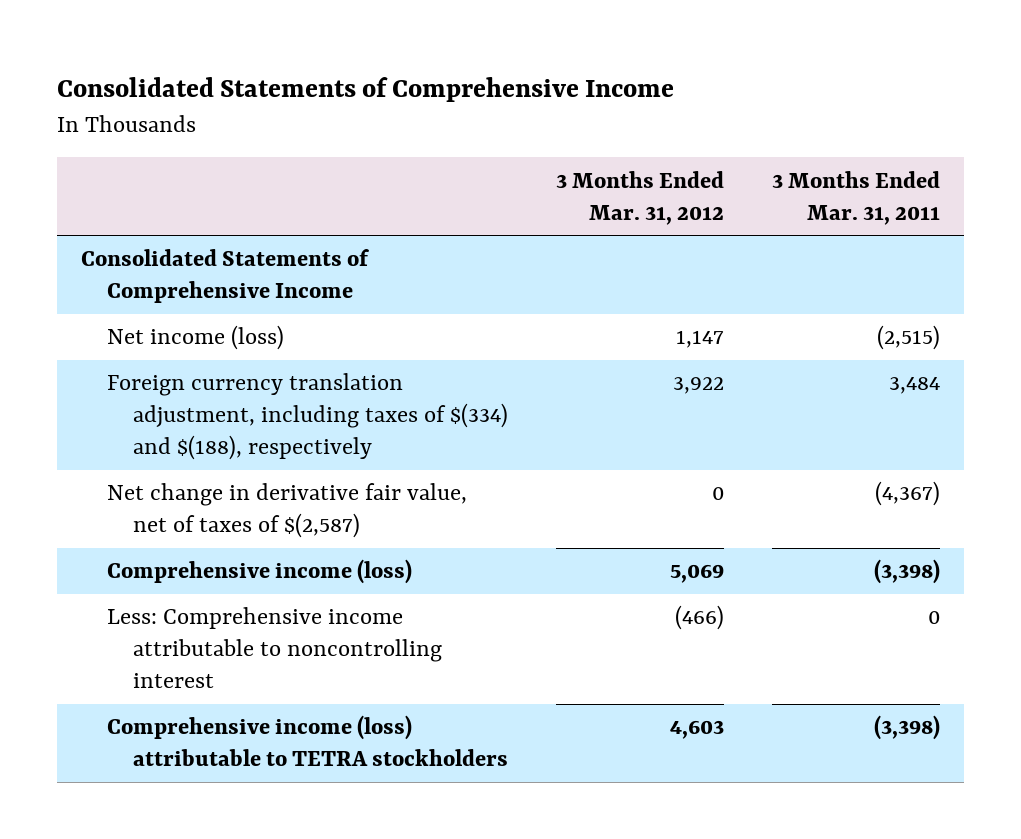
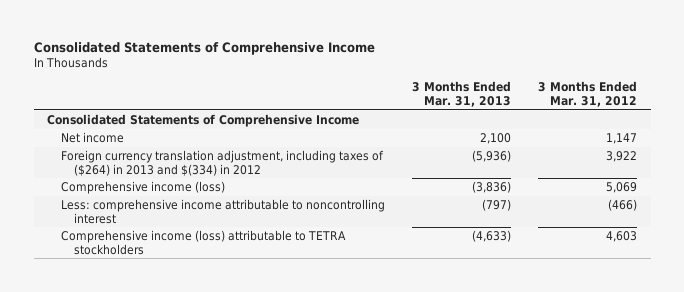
[772,170,941,225] 3 Months Ended Mar. 31, 2011 -> none
none -> [411,81,511,108] 3 Months Ended Mar. 31, 2013
[106,483,467,539] Net change in derivative fair value, net of taxes of $(2,587) -> none
[106,325,284,351] Net income (loss) -> [60,131,124,143] Net income
[106,373,508,461] Foreign currency translation adjustment, including taxes of $(334) and $(188), respectively -> [60,149,384,176] Foreign currency translation adjustment, including taxes of ($264) in 2013 and $(334) in 2012
[106,607,442,689] Less: Comprehensive income attributable to noncontrolling interest -> [60,198,385,224] Less: comprehensive income attributable to noncontrolling interest

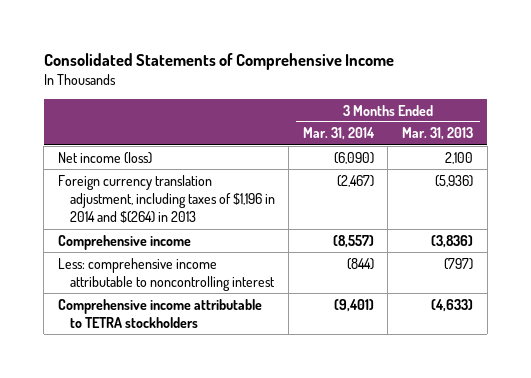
[537,81,637,108] 3 Months Ended Mar. 31, 2012 -> none
none -> [302,127,375,141] Mar. 31, 2014
[47,113,360,127] Consolidated Statements of Comprehensive Income -> none
[60,131,124,143] Net income -> [57,151,152,164] Net income (loss)
[60,149,384,176] Foreign currency translation adjustment, including taxes of ($264) in 2013 and $(334) in 2012 -> [57,174,275,224] Foreign currency translation adjustment, including taxes of $1,196 in 2014 and $(264) in 2013
[60,180,225,194] Comprehensive income (loss) -> [57,234,191,250] Comprehensive income
[60,229,346,255] Comprehensive income (loss) attributable to TETRA stockholders -> [57,298,262,328] Comprehensive income attributable to TETRA stockholders

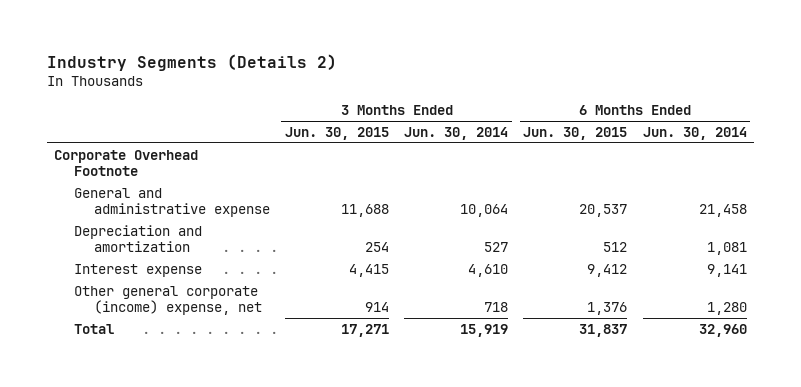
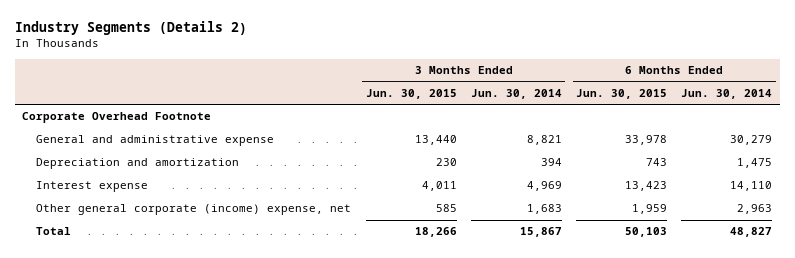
[341,204,390,218] 11,688 -> [414,135,457,146] 13,440
[460,204,509,218] 10,064 -> [526,135,562,146] 8,821
[579,204,628,218] 20,537 -> [625,135,668,146] 33,978
[698,204,747,218] 21,458 -> [730,135,773,146] 30,279
[365,242,390,253] 254 -> [435,158,457,167] 230
[484,242,509,253] 527 -> [540,158,562,167] 394
[603,242,628,253] 512 -> [646,158,668,167] 743
[706,242,747,256] 1,081 -> [737,158,773,169] 1,475
[349,263,390,277] 4,415 -> [421,181,457,192] 4,011
[468,263,509,277] 4,610 -> [526,181,562,192] 4,969
[587,263,628,277] 9,412 -> [625,181,668,192] 13,423
[706,263,747,277] 9,141 -> [730,181,773,192] 14,110
[365,302,390,313] 914 -> [435,204,457,213] 585
[484,302,509,313] 718 -> [526,204,562,215] 1,683
[587,302,628,316] 1,376 -> [632,204,668,215] 1,959
[706,302,747,316] 1,280 -> [737,204,773,215] 2,963
[341,323,390,337] 17,271 -> [414,227,457,238] 18,266
[460,323,509,337] 15,919 -> [519,227,562,238] 15,867
[579,323,628,337] 31,837 -> [625,227,668,238] 50,103
[698,323,747,337] 32,960 -> [730,227,773,238] 48,827

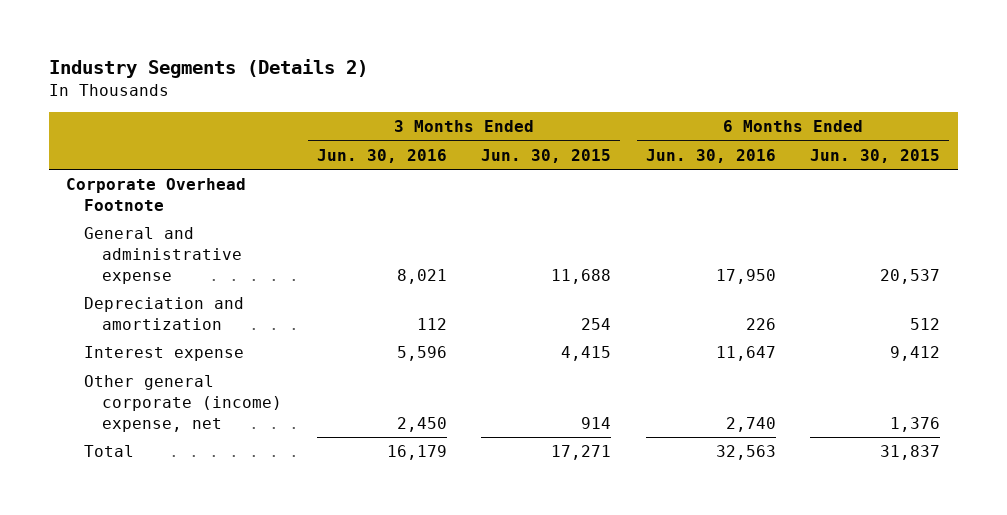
[470,88,562,99] Jun. 30, 2014 -> none
[681,88,773,99] Jun. 30, 2014 -> none
none -> [316,148,447,163] Jun. 30, 2016
none -> [645,148,776,163] Jun. 30, 2016
[414,135,457,146] 13,440 -> [551,268,612,284] 11,688
[625,135,668,146] 33,978 -> [880,268,941,284] 20,537
[435,158,457,167] 230 -> [581,317,612,330] 254
[646,158,668,167] 743 -> [910,317,941,330] 512
[421,181,457,192] 4,011 -> [561,346,612,362] 4,415
[625,181,668,192] 13,423 -> [890,346,941,362] 9,412
[435,204,457,213] 585 -> [581,416,612,429] 914
[632,204,668,215] 1,959 -> [890,416,941,432] 1,376
[414,227,457,238] 18,266 -> [551,445,612,461] 17,271
[625,227,668,238] 50,103 -> [880,445,941,461] 31,837

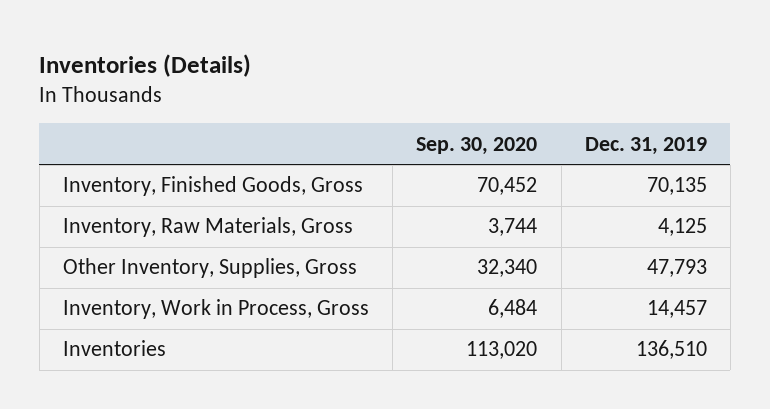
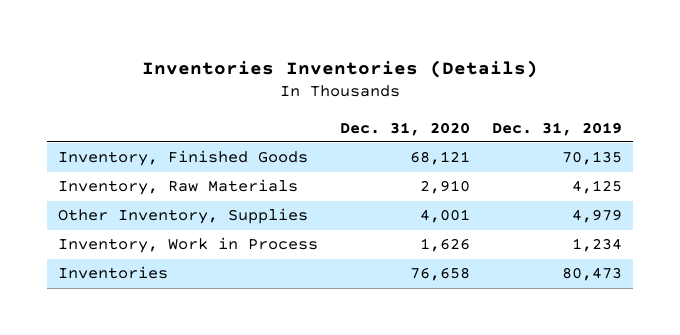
[39,53,252,77] Inventories (Details) -> [142,59,539,78] Inventories Inventories (Details)
[416,136,538,155] Sep. 30, 2020 -> none
none -> [340,121,471,136] Dec. 31, 2020
[62,176,363,197] Inventory, Finished Goods, Gross -> [58,150,309,167] Inventory, Finished Goods
[62,217,353,238] Inventory, Raw Materials, Gross -> [58,179,299,196] Inventory, Raw Materials
[62,258,357,279] Other Inventory, Supplies, Gross -> [58,208,309,225] Other Inventory, Supplies
[646,259,707,278] 47,793 -> [571,209,622,224] 4,979
[62,299,369,320] Inventory, Work in Process, Gross -> [58,237,319,254] Inventory, Work in Process
[646,300,707,319] 14,457 -> [571,238,622,253] 1,234
[635,340,707,360] 136,510 -> [561,267,622,282] 80,473

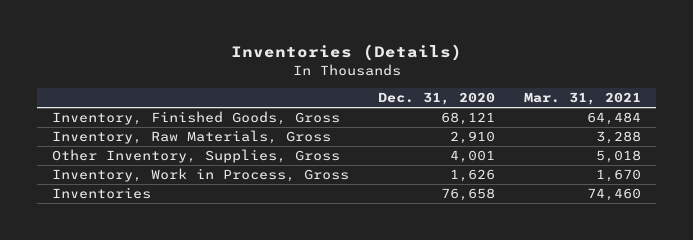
[142,59,539,78] Inventories Inventories (Details) -> [230,44,462,62] Inventories (Details)
[491,121,622,136] Dec. 31, 2019 -> none
none -> [524,92,642,106] Mar. 31, 2021
[58,150,309,167] Inventory, Finished Goods -> [51,111,340,126] Inventory, Finished Goods, Gross
[58,179,299,196] Inventory, Raw Materials -> [51,130,331,145] Inventory, Raw Materials, Gross
[58,208,309,225] Other Inventory, Supplies -> [51,149,340,164] Other Inventory, Supplies, Gross
[58,237,319,254] Inventory, Work in Process -> [51,168,349,183] Inventory, Work in Process, Gross

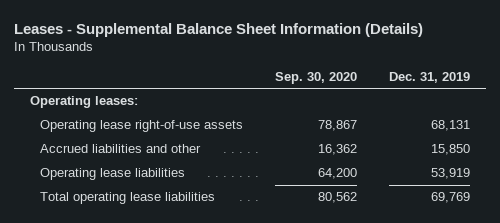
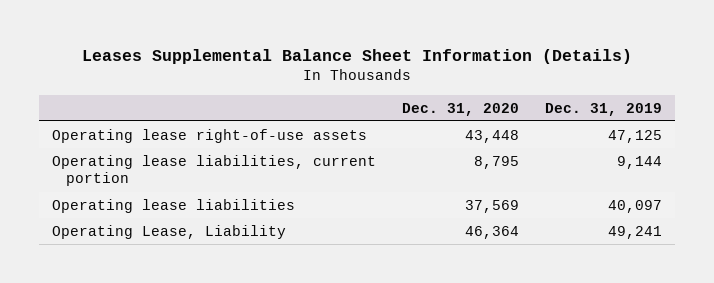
[13,22,423,37] Leases - Supplemental Balance Sheet Information (Details) -> [81,48,632,64] Leases Supplemental Balance Sheet Information (Details)
[274,71,357,84] Sep. 30, 2020 -> none
none -> [401,102,519,116] Dec. 31, 2020
[29,96,138,109] Operating leases: -> none
[39,144,201,154] Accrued liabilities and other -> none
[431,120,471,132] 68,131 -> [607,129,662,143] 47,125
none -> [51,154,376,187] Operating lease liabilities, current portion
[431,168,471,180] 53,919 -> [607,199,662,213] 40,097
[39,192,215,205] Total operating lease liabilities -> [51,224,286,239] Operating Lease, Liability
[431,192,471,204] 69,769 -> [607,225,662,239] 49,241

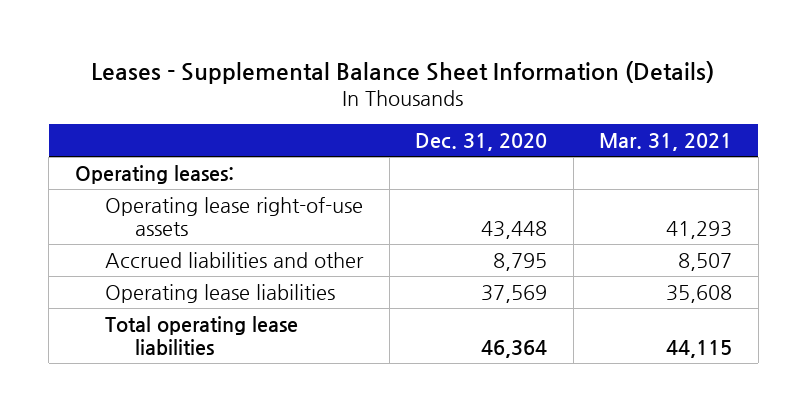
[81,48,632,64] Leases Supplemental Balance Sheet Information (Details) -> [91,60,715,84] Leases - Supplemental Balance Sheet Information (Details)
[544,102,662,116] Dec. 31, 2019 -> none
none -> [599,133,733,152] Mar. 31, 2021
none -> [74,164,234,184] Operating leases:
[51,154,376,187] Operating lease liabilities, current portion -> [105,251,365,268] Accrued liabilities and other
[51,224,286,239] Operating Lease, Liability -> [105,315,299,355] Total operating lease liabilities

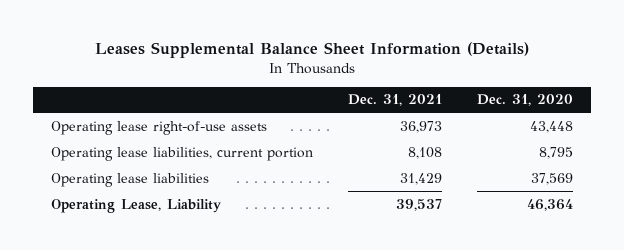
[91,60,715,84] Leases - Supplemental Balance Sheet Information (Details) -> [94,42,529,59] Leases Supplemental Balance Sheet Information (Details)
[599,133,733,152] Mar. 31, 2021 -> none
none -> [347,94,442,107] Dec. 31, 2021
[74,164,234,184] Operating leases: -> none
[105,251,365,268] Accrued liabilities and other -> [50,146,313,161] Operating lease liabilities, current portion
[105,315,299,355] Total operating lease liabilities -> [50,198,221,213] Operating Lease, Liability

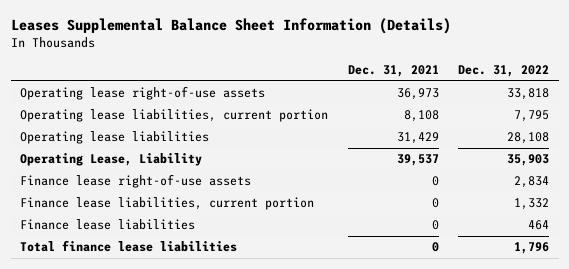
[477,94,574,107] Dec. 31, 2020 -> none
none -> [457,65,549,78] Dec. 31, 2022
none -> [20,174,252,189] Finance lease right-of-use assets
none -> [20,197,315,211] Finance lease liabilities, current portion
none -> [20,219,196,231] Finance lease liabilities
none -> [20,240,238,253] Total finance lease liabilities

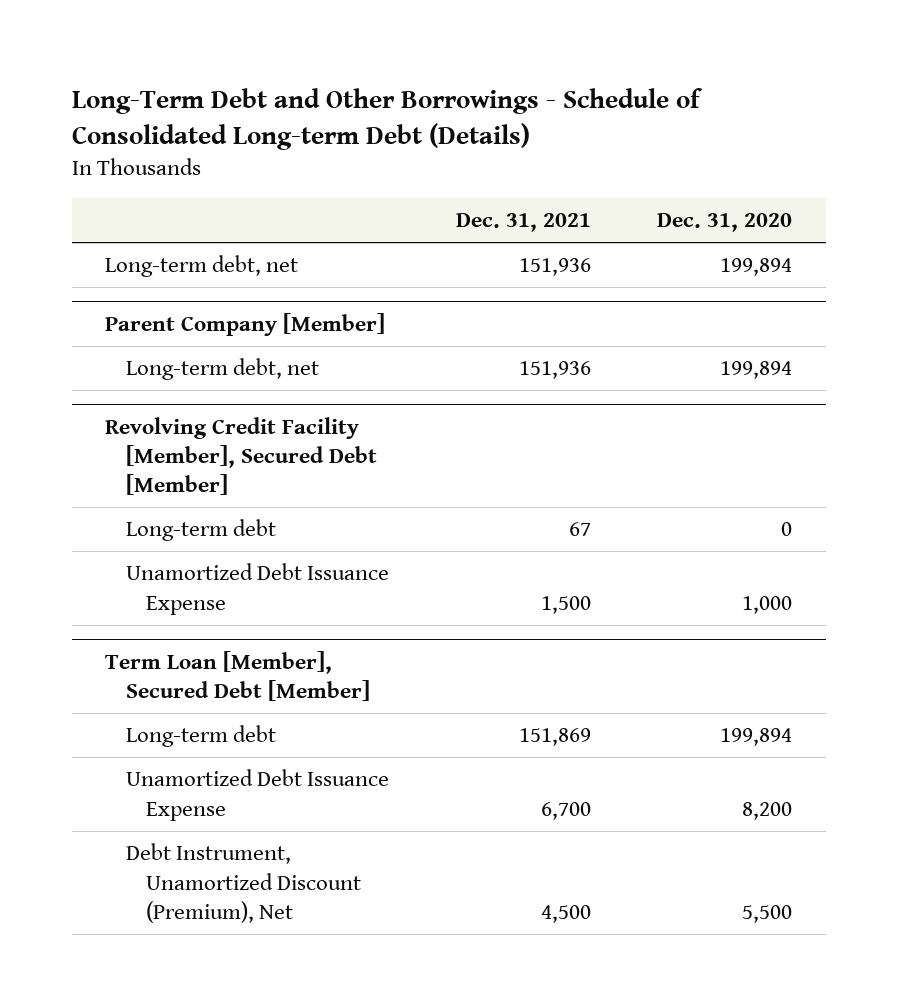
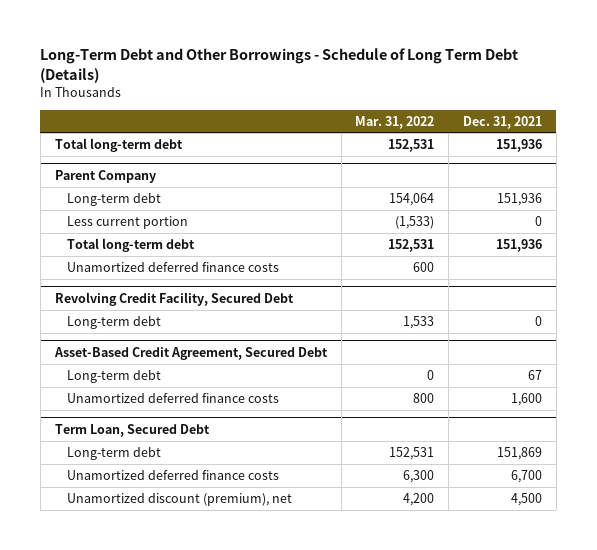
[71,87,703,150] Long-Term Debt and Other Borrowings - Schedule of Consolidated Long-term Debt (Details) -> [40,48,519,83] Long-Term Debt and Other Borrowings - Schedule of Long Term Debt (Details)
[657,213,793,233] Dec. 31, 2020 -> none
none -> [355,115,435,129] Mar. 31, 2022
[105,255,299,278] Long-term debt, net -> [54,138,183,153] Total long-term debt
[105,312,386,336] Parent Company [Member] -> [54,170,156,184] Parent Company
none -> [66,193,161,207] Long-term debt
none -> [66,216,188,230] Less current portion
[125,358,319,381] Long-term debt, net -> [66,238,195,253] Total long-term debt
none -> [66,262,279,273] Unamortized deferred finance costs
[105,416,377,496] Revolving Credit Facility [Member], Secured Debt [Member] -> [54,292,294,307] Revolving Credit Facility, Secured Debt
none -> [66,316,161,330] Long-term debt
none -> [53,347,328,361] Asset-Based Credit Agreement, Secured Debt
[125,563,389,615] Unamortized Debt Issuance Expense -> none
none -> [66,393,279,404] Unamortized deferred finance costs
[105,650,370,702] Term Loan [Member], Secured Debt [Member] -> [54,424,210,438] Term Loan, Secured Debt
[125,769,389,821] Unamortized Debt Issuance Expense -> [66,470,279,481] Unamortized deferred finance costs
[125,843,361,923] Debt Instrument, Unamortized Discount (Premium), Net -> [66,493,292,507] Unamortized discount (premium), net

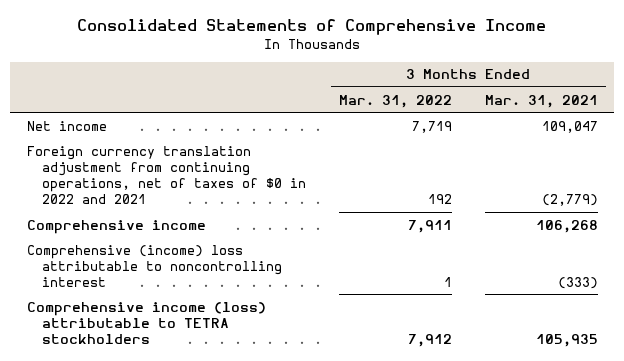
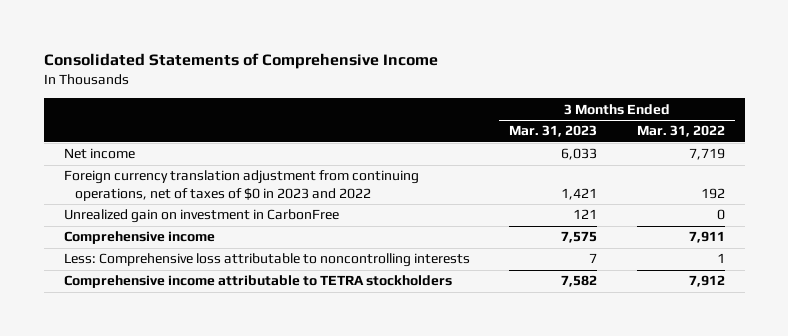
[484,94,598,108] Mar. 31, 2021 -> none
none -> [509,125,598,138] Mar. 31, 2023
[26,145,307,204] Foreign currency translation adjustment from continuing operations, net of taxes of $0 in 2022 and 2021 -> [63,170,419,201] Foreign currency translation adjustment from continuing operations, net of taxes of $0 in 2023 and 2022
none -> [63,209,339,224] Unrealized gain on investment in CarbonFree
[26,244,283,287] Comprehensive (income) loss attributable to noncontrolling interest -> [63,253,470,268] Less: Comprehensive loss attributable to noncontrolling interests
[26,301,266,344] Comprehensive income (loss) attributable to TETRA stockholders -> [63,275,452,289] Comprehensive income attributable to TETRA stockholders

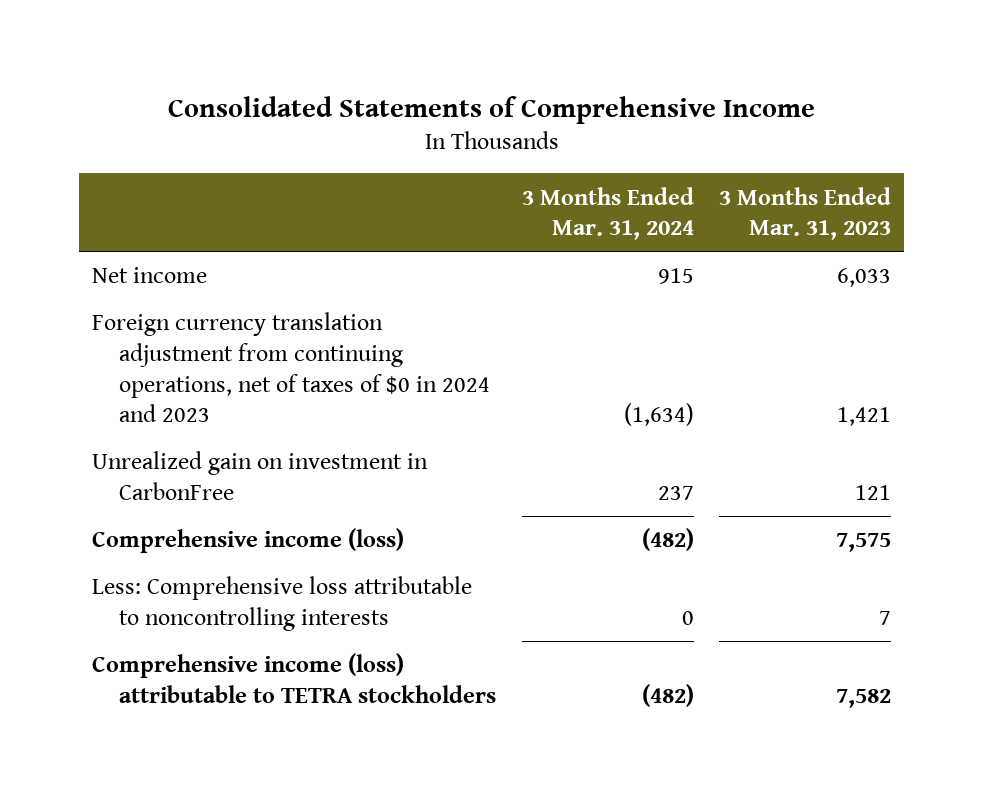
[636,125,725,138] Mar. 31, 2022 -> none
none -> [521,186,694,241] 3 Months Ended Mar. 31, 2024
[63,170,419,201] Foreign currency translation adjustment from continuing operations, net of taxes of $0 in 2023 and 2022 -> [91,312,491,423] Foreign currency translation adjustment from continuing operations, net of taxes of $0 in 2024 and 2023
[63,231,215,245] Comprehensive income -> [91,528,404,554] Comprehensive income (loss)
[63,275,452,289] Comprehensive income attributable to TETRA stockholders -> [91,653,497,703] Comprehensive income (loss) attributable to TETRA stockholders

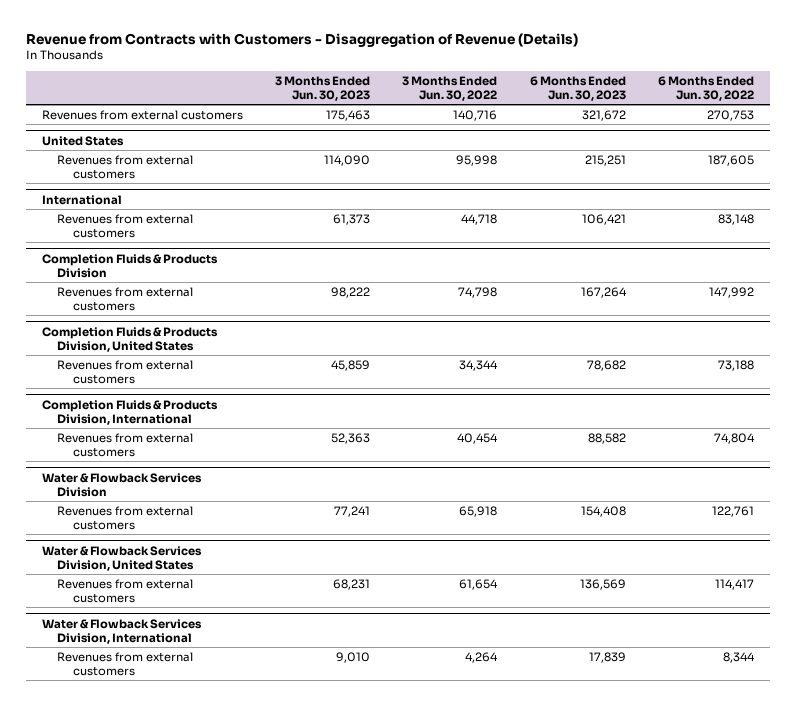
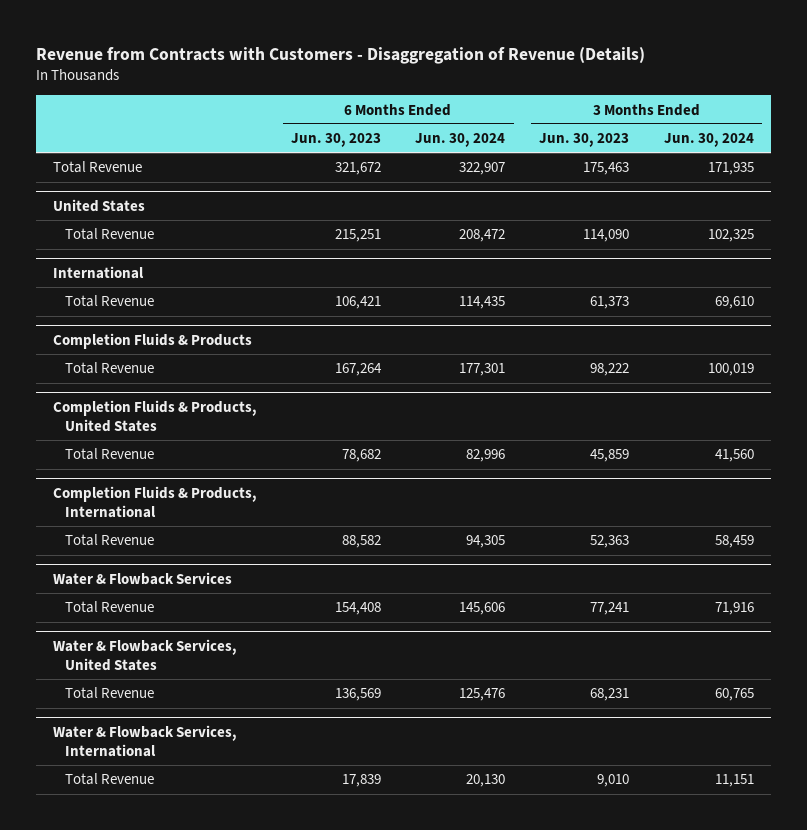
[402,75,498,101] 3 Months Ended Jun. 30, 2022 -> none
[658,75,755,101] 6 Months Ended Jun. 30, 2022 -> none
none -> [415,133,506,148] Jun. 30, 2024
none -> [663,133,754,148] Jun. 30, 2024
[41,109,243,120] Revenues from external customers -> [53,161,143,174] Total Revenue
[57,154,194,179] Revenues from external customers -> [65,228,155,241] Total Revenue
[57,213,194,238] Revenues from external customers -> [65,295,155,308] Total Revenue
[41,253,218,278] Completion Fluids & Products Division -> [53,332,253,349] Completion Fluids & Products
[57,286,194,311] Revenues from external customers -> [65,362,155,375] Total Revenue
[41,326,218,352] Completion Fluids & Products Division, United States -> [53,399,258,432] Completion Fluids & Products, United States
[57,359,194,384] Revenues from external customers -> [65,448,155,461] Total Revenue
[41,399,218,425] Completion Fluids & Products Division, International -> [53,485,258,518] Completion Fluids & Products, International
[57,432,194,457] Revenues from external customers -> [65,534,155,547] Total Revenue
[41,472,202,497] Water & Flowback Services Division -> [53,571,233,585] Water & Flowback Services
[57,505,194,530] Revenues from external customers -> [65,601,155,614] Total Revenue
[41,545,202,571] Water & Flowback Services Division, United States -> [53,638,238,671] Water & Flowback Services, United States
[57,578,194,603] Revenues from external customers -> [65,687,155,700] Total Revenue
[41,618,202,644] Water & Flowback Services Division, International -> [53,724,238,757] Water & Flowback Services, International
[57,651,194,676] Revenues from external customers -> [65,773,155,786] Total Revenue

